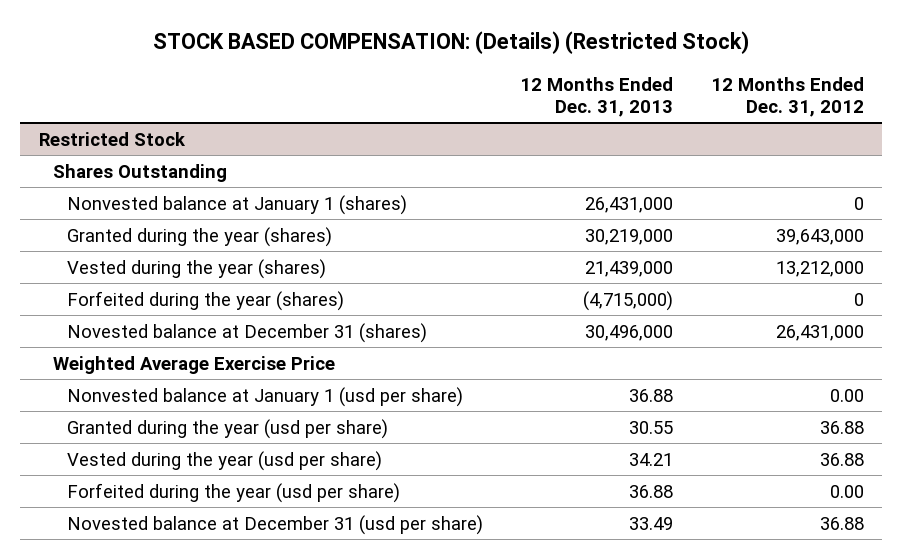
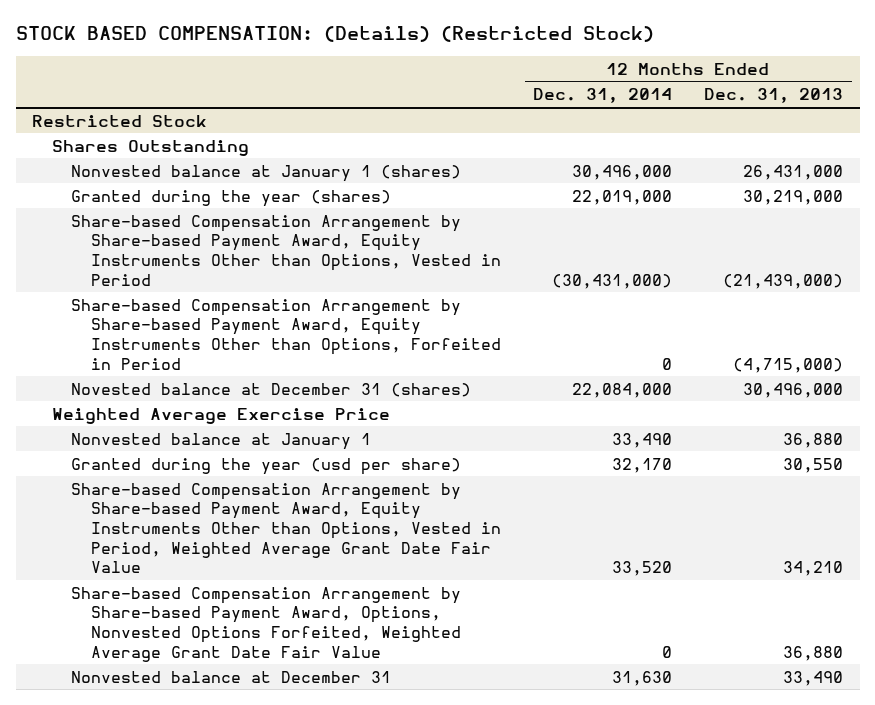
[710,76,864,117] 12 Months Ended Dec. 31, 2012 -> none
none -> [533,88,673,104] Dec. 31, 2014
[66,258,326,279] Vested during the year (shares) -> none
none -> [71,214,502,286] Share-based Compensation Arrangement by Share-based Payment Award, Equity Instruments Other than Options, Vested in Period
[66,290,344,311] Forfeited during the year (shares) -> [71,298,502,370] Share-based Compensation Arrangement by Share-based Payment Award, Equity Instruments Other than Options, Forfeited in Period
[66,450,382,471] Vested during the year (usd per share) -> none
[66,482,400,503] Forfeited during the year (usd per share) -> none
[66,386,463,407] Nonvested balance at January 1 (usd per share) -> [71,432,372,450] Nonvested balance at January 1
[629,388,674,402] 36.88 -> [783,432,844,448] 36,880
[629,420,674,434] 30.55 -> [783,457,844,473] 30,550
none -> [71,482,502,574] Share-based Compensation Arrangement by Share-based Payment Award, Equity Instruments Other than Options, Vested in Period, Weighted Average Grant Date Fair Value
none -> [71,586,462,662] Share-based Compensation Arrangement by Share-based Payment Award, Options, Nonvested Options Forfeited, Weighted Average Grant Date Fair Value
[66,514,483,535] Novested balance at December 31 (usd per share) -> [71,670,392,683] Nonvested balance at December 31
[629,516,674,530] 33.49 -> [783,670,844,686] 33,490

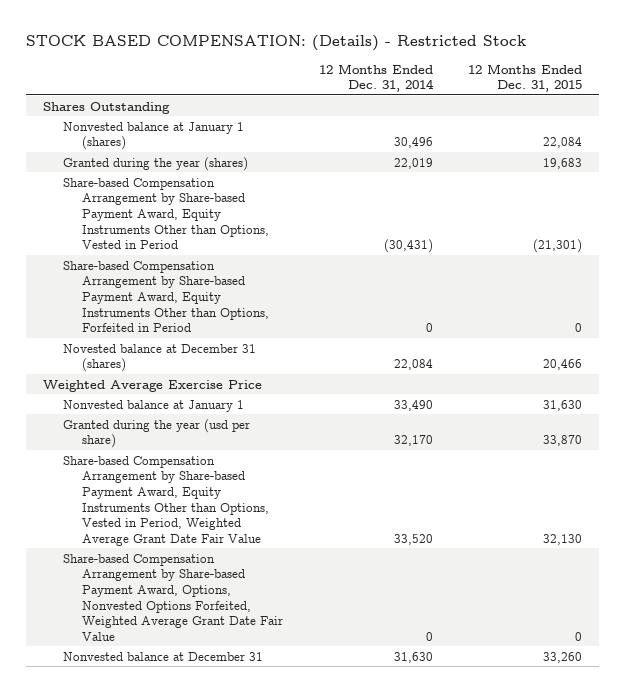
[15,26,654,43] STOCK BASED COMPENSATION: (Details) (Restricted Stock) -> [25,34,526,51] STOCK BASED COMPENSATION: (Details) - Restricted Stock
[704,88,844,104] Dec. 31, 2013 -> none
none -> [467,63,582,93] 12 Months Ended Dec. 31, 2015
[31,114,207,127] Restricted Stock -> none
[572,164,673,180] 30,496,000 -> [393,137,433,149] 30,496
[572,189,673,205] 22,019,000 -> [393,157,433,169] 22,019
[552,273,673,289] (30,431,000) -> [383,239,433,254] (30,431)
[572,382,673,398] 22,084,000 -> [393,359,433,371] 22,084

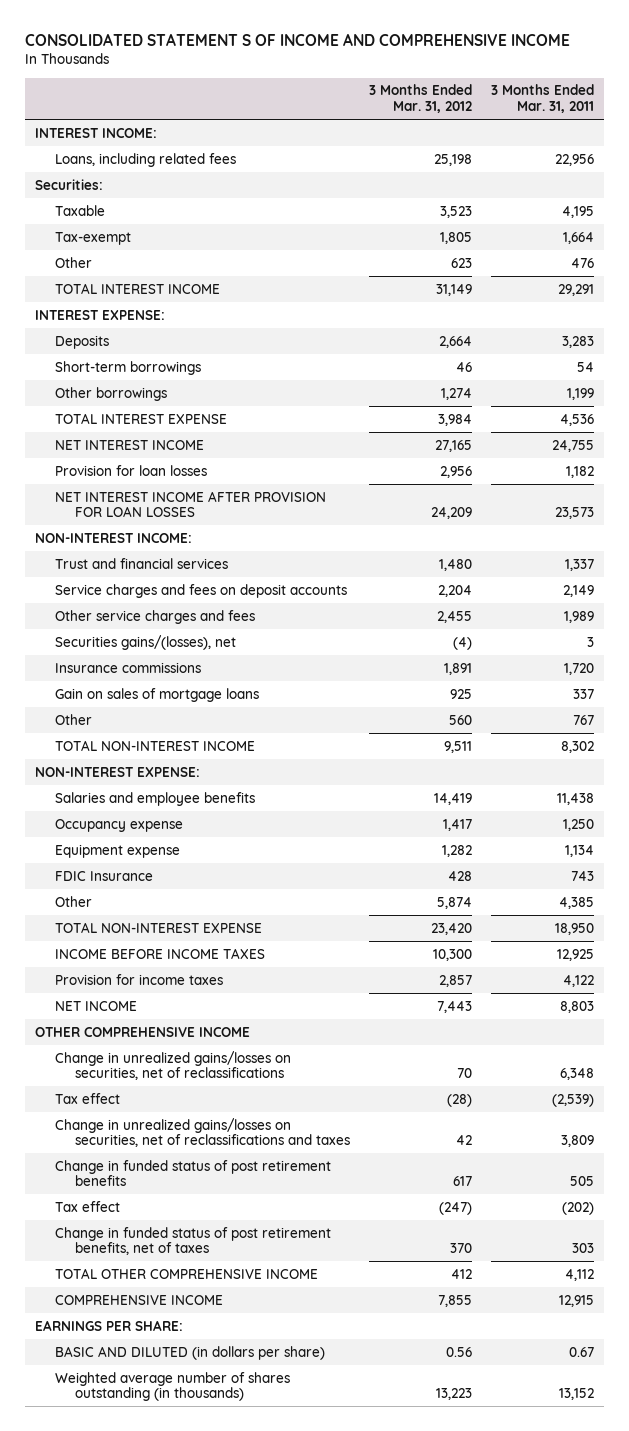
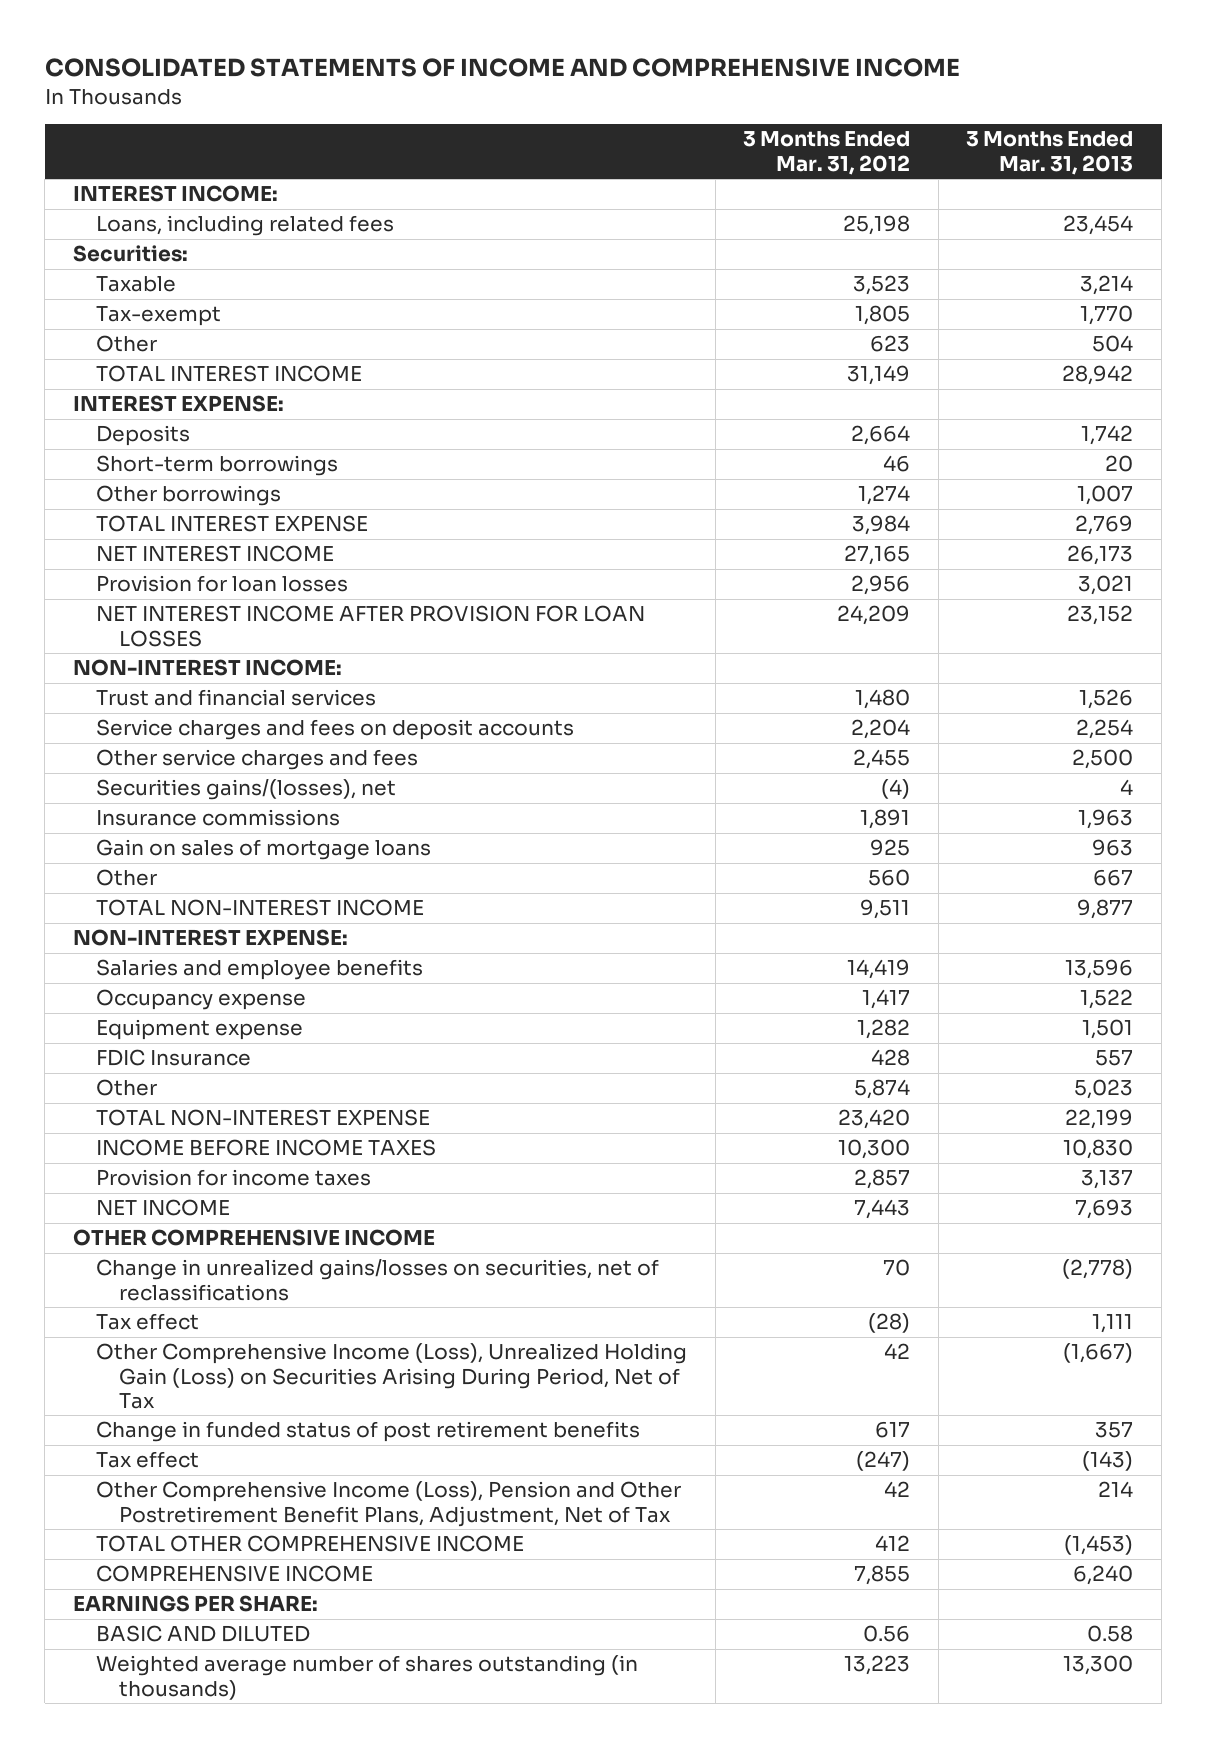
[25,33,571,47] CONSOLIDATED STATEMENT S OF INCOME AND COMPREHENSIVE INCOME -> [44,58,960,78] CONSOLIDATED STATEMENTS OF INCOME AND COMPREHENSIVE INCOME
[491,84,595,114] 3 Months Ended Mar. 31, 2011 -> none
none -> [966,131,1134,175] 3 Months Ended Mar. 31, 2013
[55,1117,351,1148] Change in unrealized gains/losses on securities, net of reclassifications and taxes -> [96,1343,688,1410] Other Comprehensive Income (Loss), Unrealized Holding Gain (Loss) on Securities Arising During Period, Net of Tax
[55,1226,332,1256] Change in funded status of post retirement benefits, net of taxes -> none
none -> [96,1481,682,1527] Other Comprehensive Income (Loss), Pension and Other Postretirement Benefit Plans, Adjustment, Net of Tax
[55,1345,326,1360] BASIC AND DILUTED (in dollars per share) -> [96,1625,311,1643] BASIC AND DILUTED

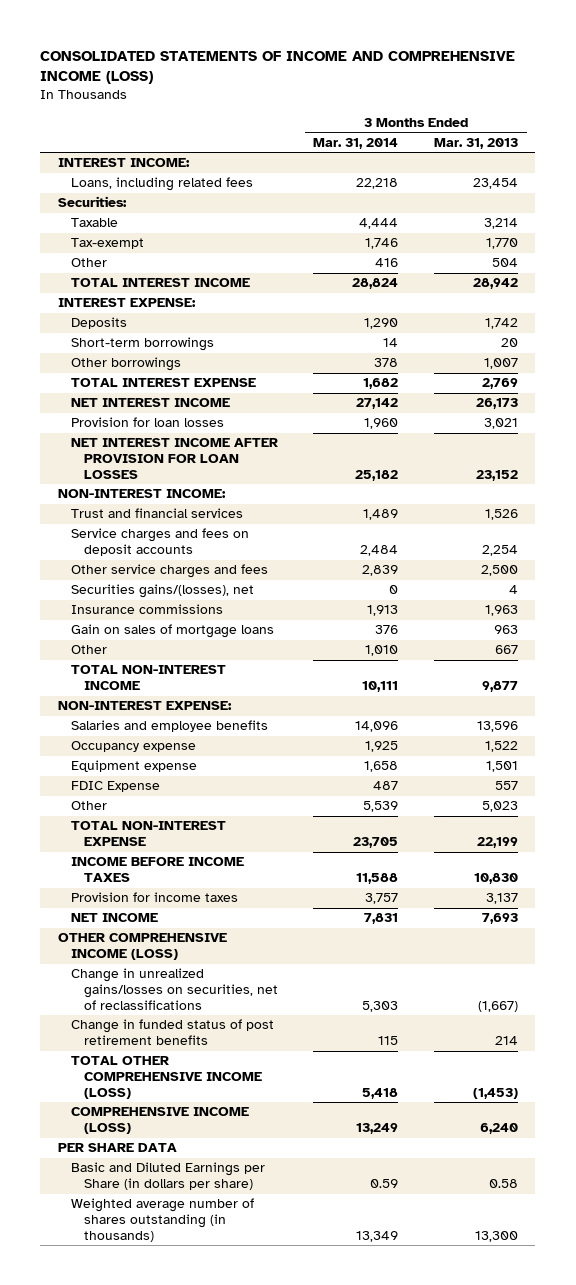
[44,58,960,78] CONSOLIDATED STATEMENTS OF INCOME AND COMPREHENSIVE INCOME -> [40,50,516,85] CONSOLIDATED STATEMENTS OF INCOME AND COMPREHENSIVE INCOME (LOSS)
[743,131,911,175] 3 Months Ended Mar. 31, 2012 -> none
none -> [313,137,399,149] Mar. 31, 2014
[96,1049,252,1067] FDIC Insurance -> [71,781,161,793] FDIC Expense
[96,1313,200,1331] Tax effect -> none
[96,1343,688,1410] Other Comprehensive Income (Loss), Unrealized Holding Gain (Loss) on Securities Arising During Period, Net of Tax -> none
[96,1451,200,1469] Tax effect -> none
[96,1481,682,1527] Other Comprehensive Income (Loss), Pension and Other Postretirement Benefit Plans, Adjustment, Net of Tax -> none
[72,1229,435,1247] OTHER COMPREHENSIVE INCOME -> [57,933,227,961] OTHER COMPREHENSIVE INCOME (LOSS)
[1062,1259,1134,1280] (2,778) -> [477,1001,518,1013] (1,667)
[1095,1422,1134,1439] 357 -> [494,1036,518,1046] 214
[96,1535,525,1553] TOTAL OTHER COMPREHENSIVE INCOME -> [71,1056,263,1100] TOTAL OTHER COMPREHENSIVE INCOME (LOSS)
[96,1565,374,1583] COMPREHENSIVE INCOME -> [71,1107,250,1135] COMPREHENSIVE INCOME (LOSS)
[72,1595,318,1613] EARNINGS PER SHARE: -> [57,1143,177,1153] PER SHARE DATA
[96,1625,311,1643] BASIC AND DILUTED -> [71,1162,266,1191] Basic and Diluted Earnings per Share (in dollars per share)

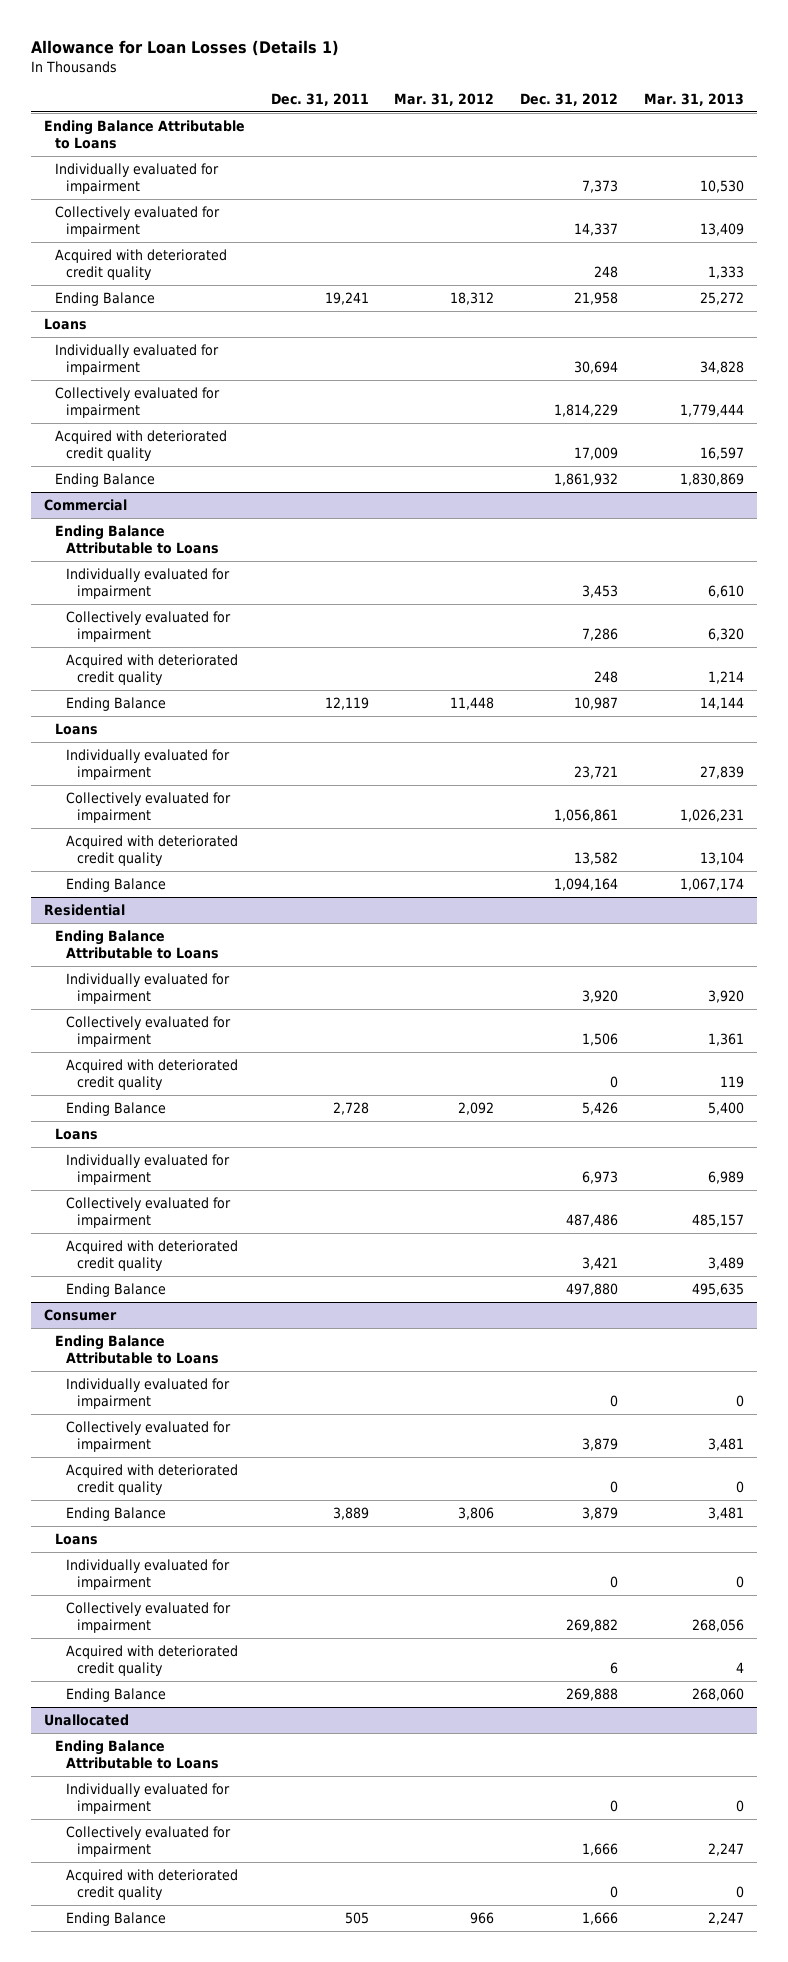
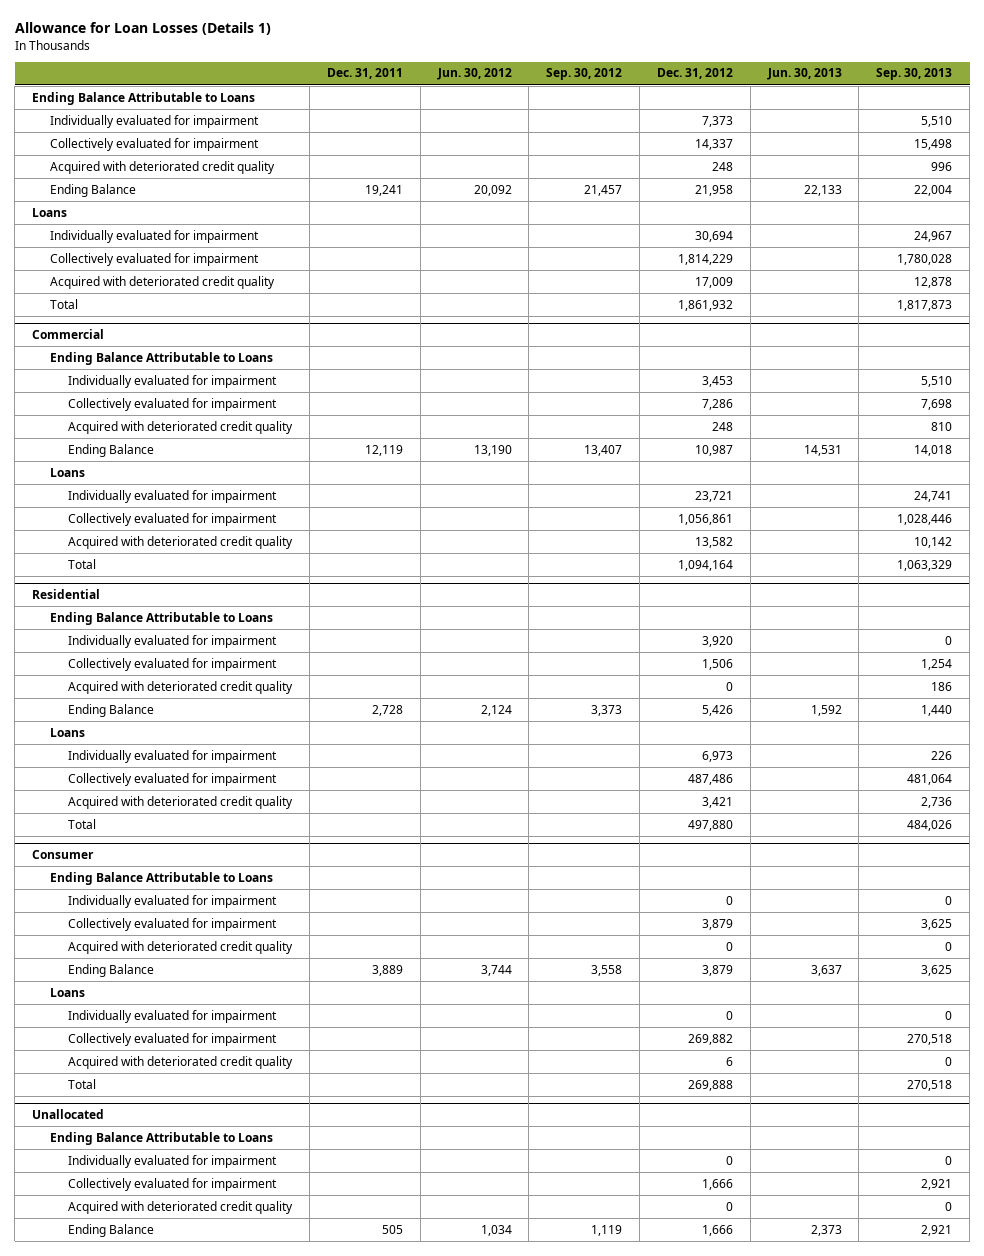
[394,92,495,106] Mar. 31, 2012 -> none
[643,92,744,106] Mar. 31, 2013 -> none
none -> [436,68,512,81] Jun. 30, 2012
none -> [546,68,623,81] Sep. 30, 2012
none -> [766,68,842,81] Jun. 30, 2013
none -> [876,68,953,81] Sep. 30, 2013
[54,473,155,488] Ending Balance -> [50,298,79,309] Total
[65,878,166,893] Ending Balance -> [68,558,97,569] Total
[65,1283,166,1298] Ending Balance -> [68,818,97,829] Total
[65,1688,166,1703] Ending Balance -> [68,1078,97,1089] Total

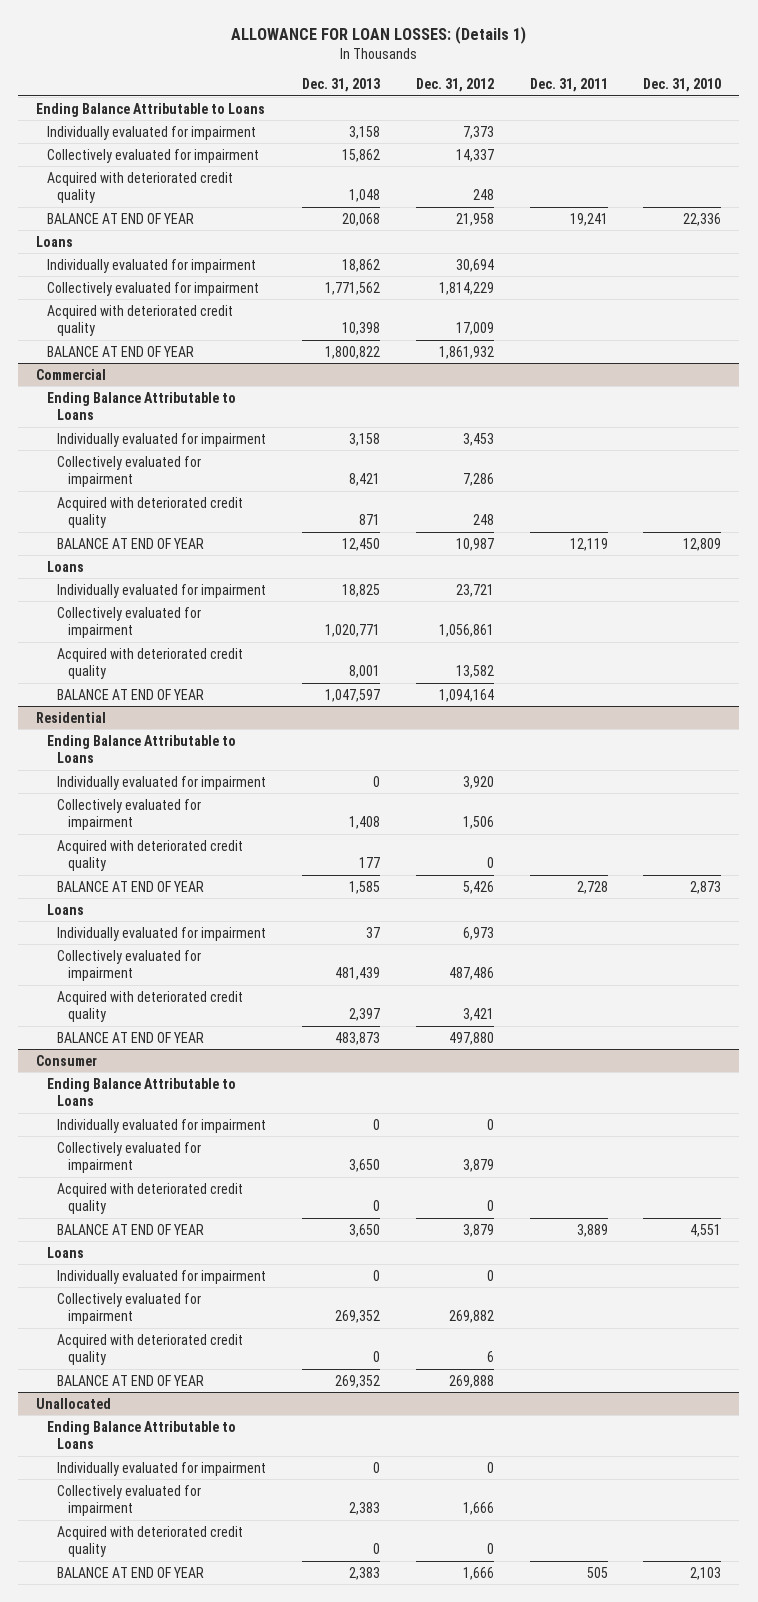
[14,22,271,36] Allowance for Loan Losses (Details 1) -> [230,25,526,44] ALLOWANCE FOR LOAN LOSSES: (Details 1)
[436,68,512,81] Jun. 30, 2012 -> none
[546,68,623,81] Sep. 30, 2012 -> none
[766,68,842,81] Jun. 30, 2013 -> none
[876,68,953,81] Sep. 30, 2013 -> none
none -> [301,78,380,93] Dec. 31, 2013
none -> [643,78,722,93] Dec. 31, 2010
[50,183,137,197] Ending Balance -> [46,212,194,224] BALANCE AT END OF YEAR
[50,298,79,309] Total -> [46,345,194,357] BALANCE AT END OF YEAR
[68,443,155,457] Ending Balance -> [57,537,205,549] BALANCE AT END OF YEAR
[68,558,97,569] Total -> [57,688,205,700] BALANCE AT END OF YEAR
[68,703,155,717] Ending Balance -> [57,880,205,892] BALANCE AT END OF YEAR
[68,818,97,829] Total -> [57,1031,205,1043] BALANCE AT END OF YEAR
[68,963,155,977] Ending Balance -> [57,1223,205,1235] BALANCE AT END OF YEAR
[68,1078,97,1089] Total -> [57,1374,205,1386] BALANCE AT END OF YEAR
[68,1223,155,1237] Ending Balance -> [57,1566,205,1578] BALANCE AT END OF YEAR

